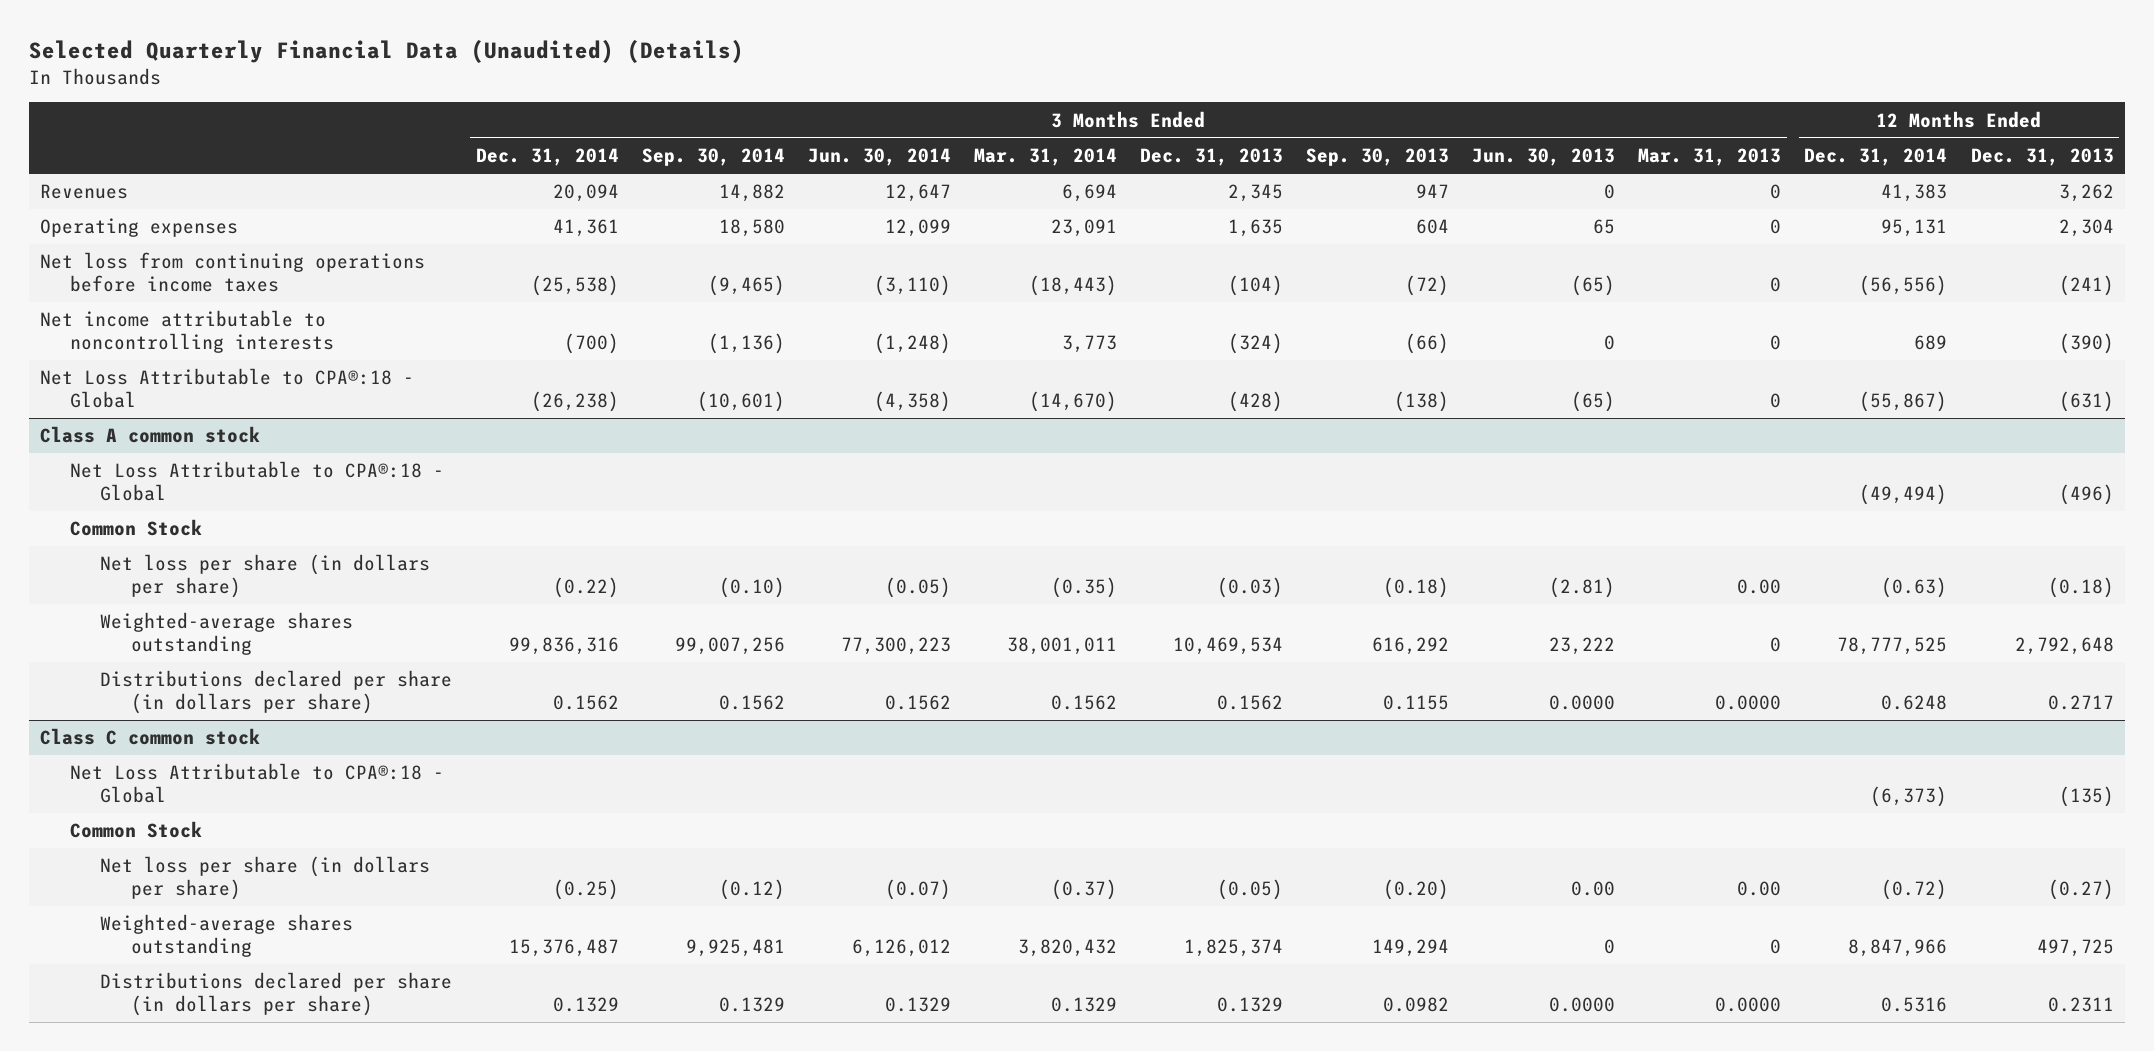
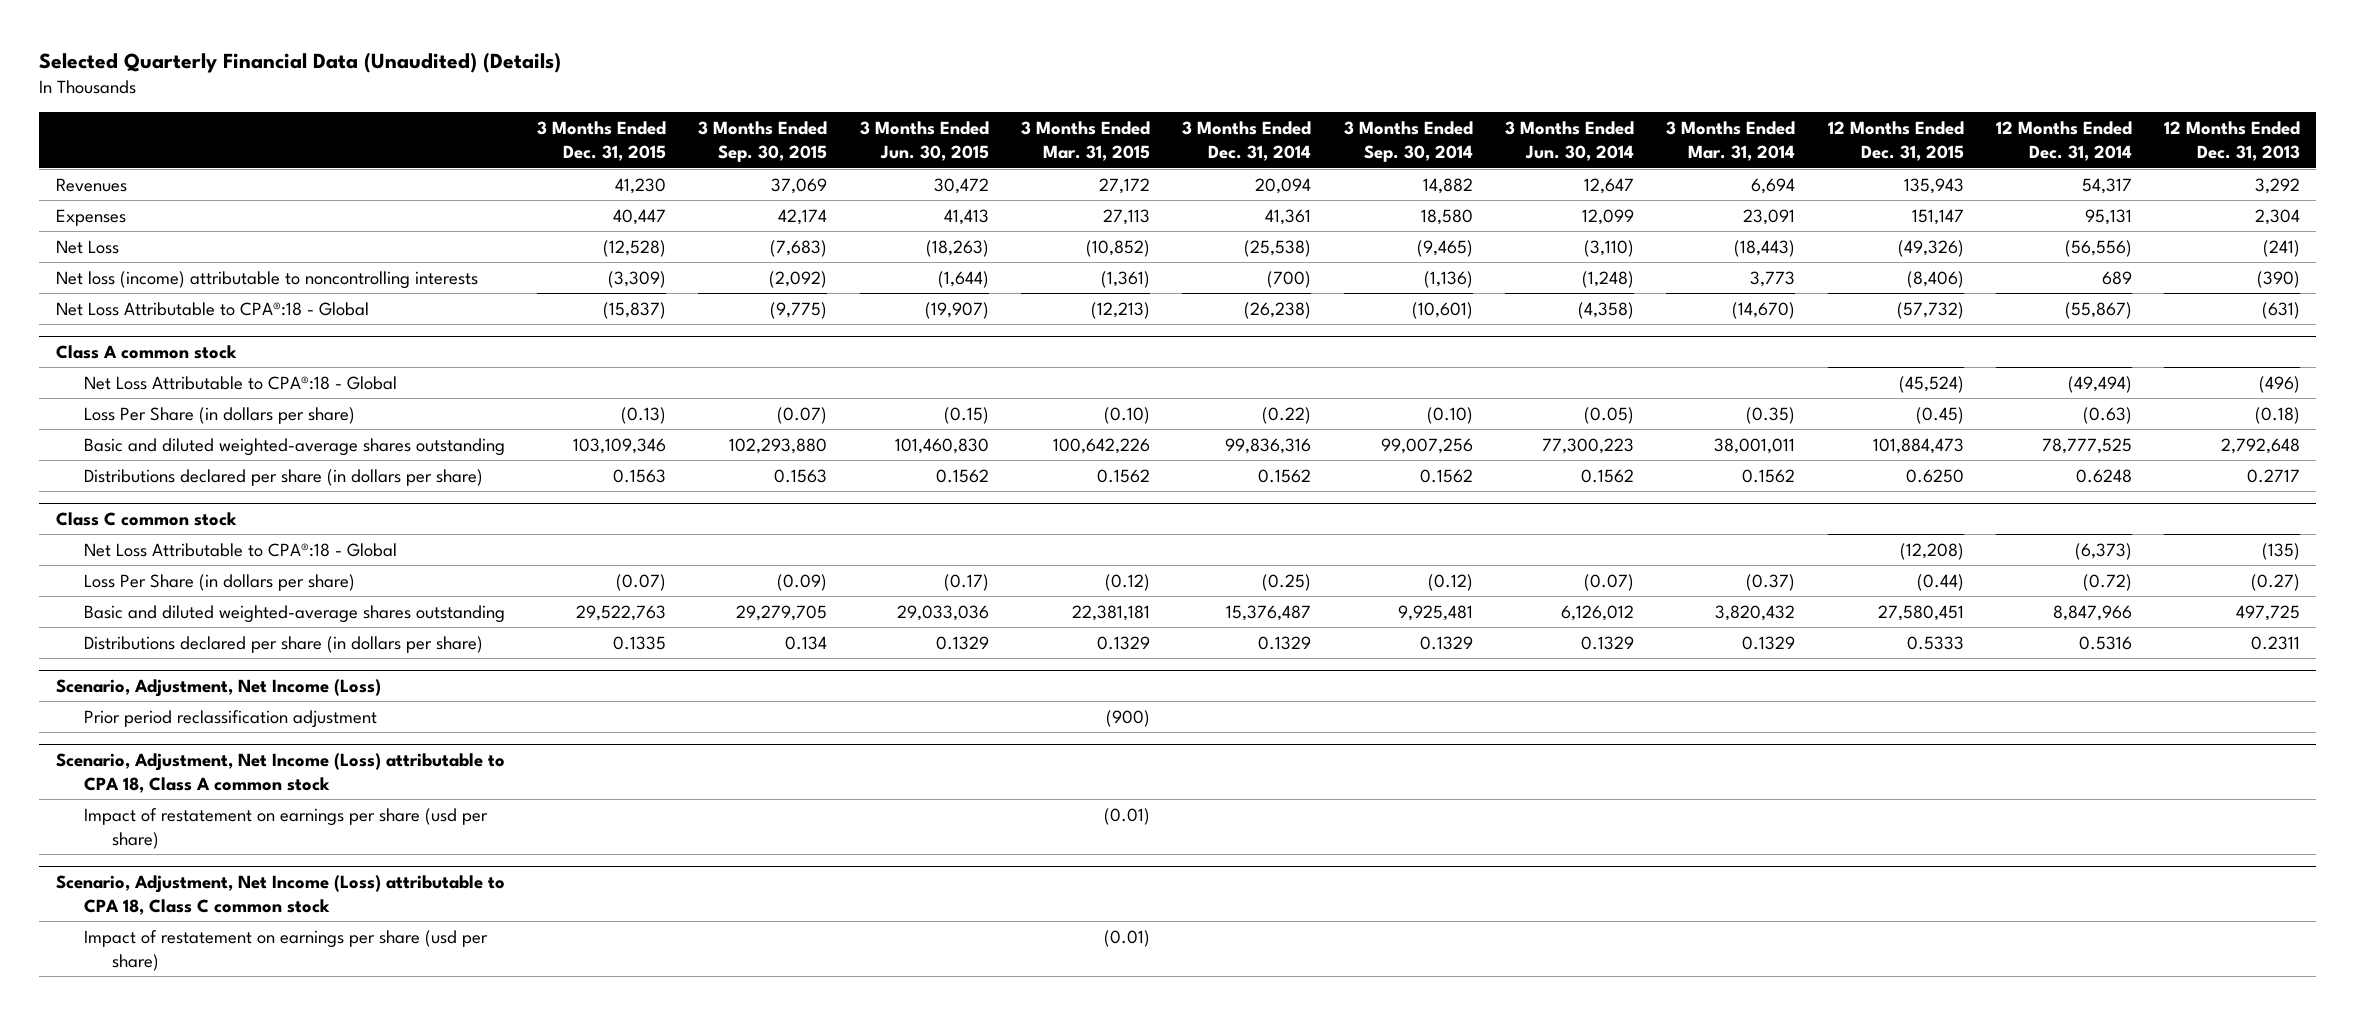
[1139,148,1283,167] Dec. 31, 2013 -> none
[1306,148,1450,167] Sep. 30, 2013 -> none
[1472,148,1616,167] Jun. 30, 2013 -> none
[1638,148,1782,167] Mar. 31, 2013 -> none
none -> [536,120,666,162] 3 Months Ended Dec. 31, 2015
none -> [698,120,828,163] 3 Months Ended Sep. 30, 2015
none -> [859,120,989,162] 3 Months Ended Jun. 30, 2015
none -> [1020,120,1150,162] 3 Months Ended Mar. 31, 2015
none -> [1827,120,1964,162] 12 Months Ended Dec. 31, 2015
[1881,184,1948,203] 41,383 -> [2081,177,2132,194] 54,317
[2058,184,2114,203] 3,262 -> [2255,177,2301,194] 3,292
[40,218,239,238] Operating expenses -> [55,208,126,226] Expenses
[40,252,426,292] Net loss from continuing operations before income taxes -> [55,239,119,254] Net Loss
[40,310,335,353] Net income attributable to noncontrolling interests -> [55,270,478,289] Net loss (income) attributable to noncontrolling interests
[70,519,203,537] Common Stock -> none
[100,554,431,598] Net loss per share (in dollars per share) -> [83,406,355,424] Loss Per Share (in dollars per share)
[100,612,354,655] Weighted-average shares outstanding -> [83,437,505,456] Basic and diluted weighted-average shares outstanding
[70,821,203,839] Common Stock -> none
[100,856,431,900] Net loss per share (in dollars per share) -> [83,573,355,591] Loss Per Share (in dollars per share)
[100,914,354,957] Weighted-average shares outstanding -> [83,604,505,623] Basic and diluted weighted-average shares outstanding
none -> [55,678,381,697] Scenario, Adjustment, Net Income (Loss)
none -> [83,709,377,728] Prior period reclassification adjustment
none -> [55,752,505,794] Scenario, Adjustment, Net Income (Loss) attributable to CPA 18, Class A common stock
none -> [83,807,488,849] Impact of restatement on earnings per share (usd per share)
none -> [55,874,505,916] Scenario, Adjustment, Net Income (Loss) attributable to CPA 18, Class C common stock
none -> [83,929,488,971] Impact of restatement on earnings per share (usd per share)

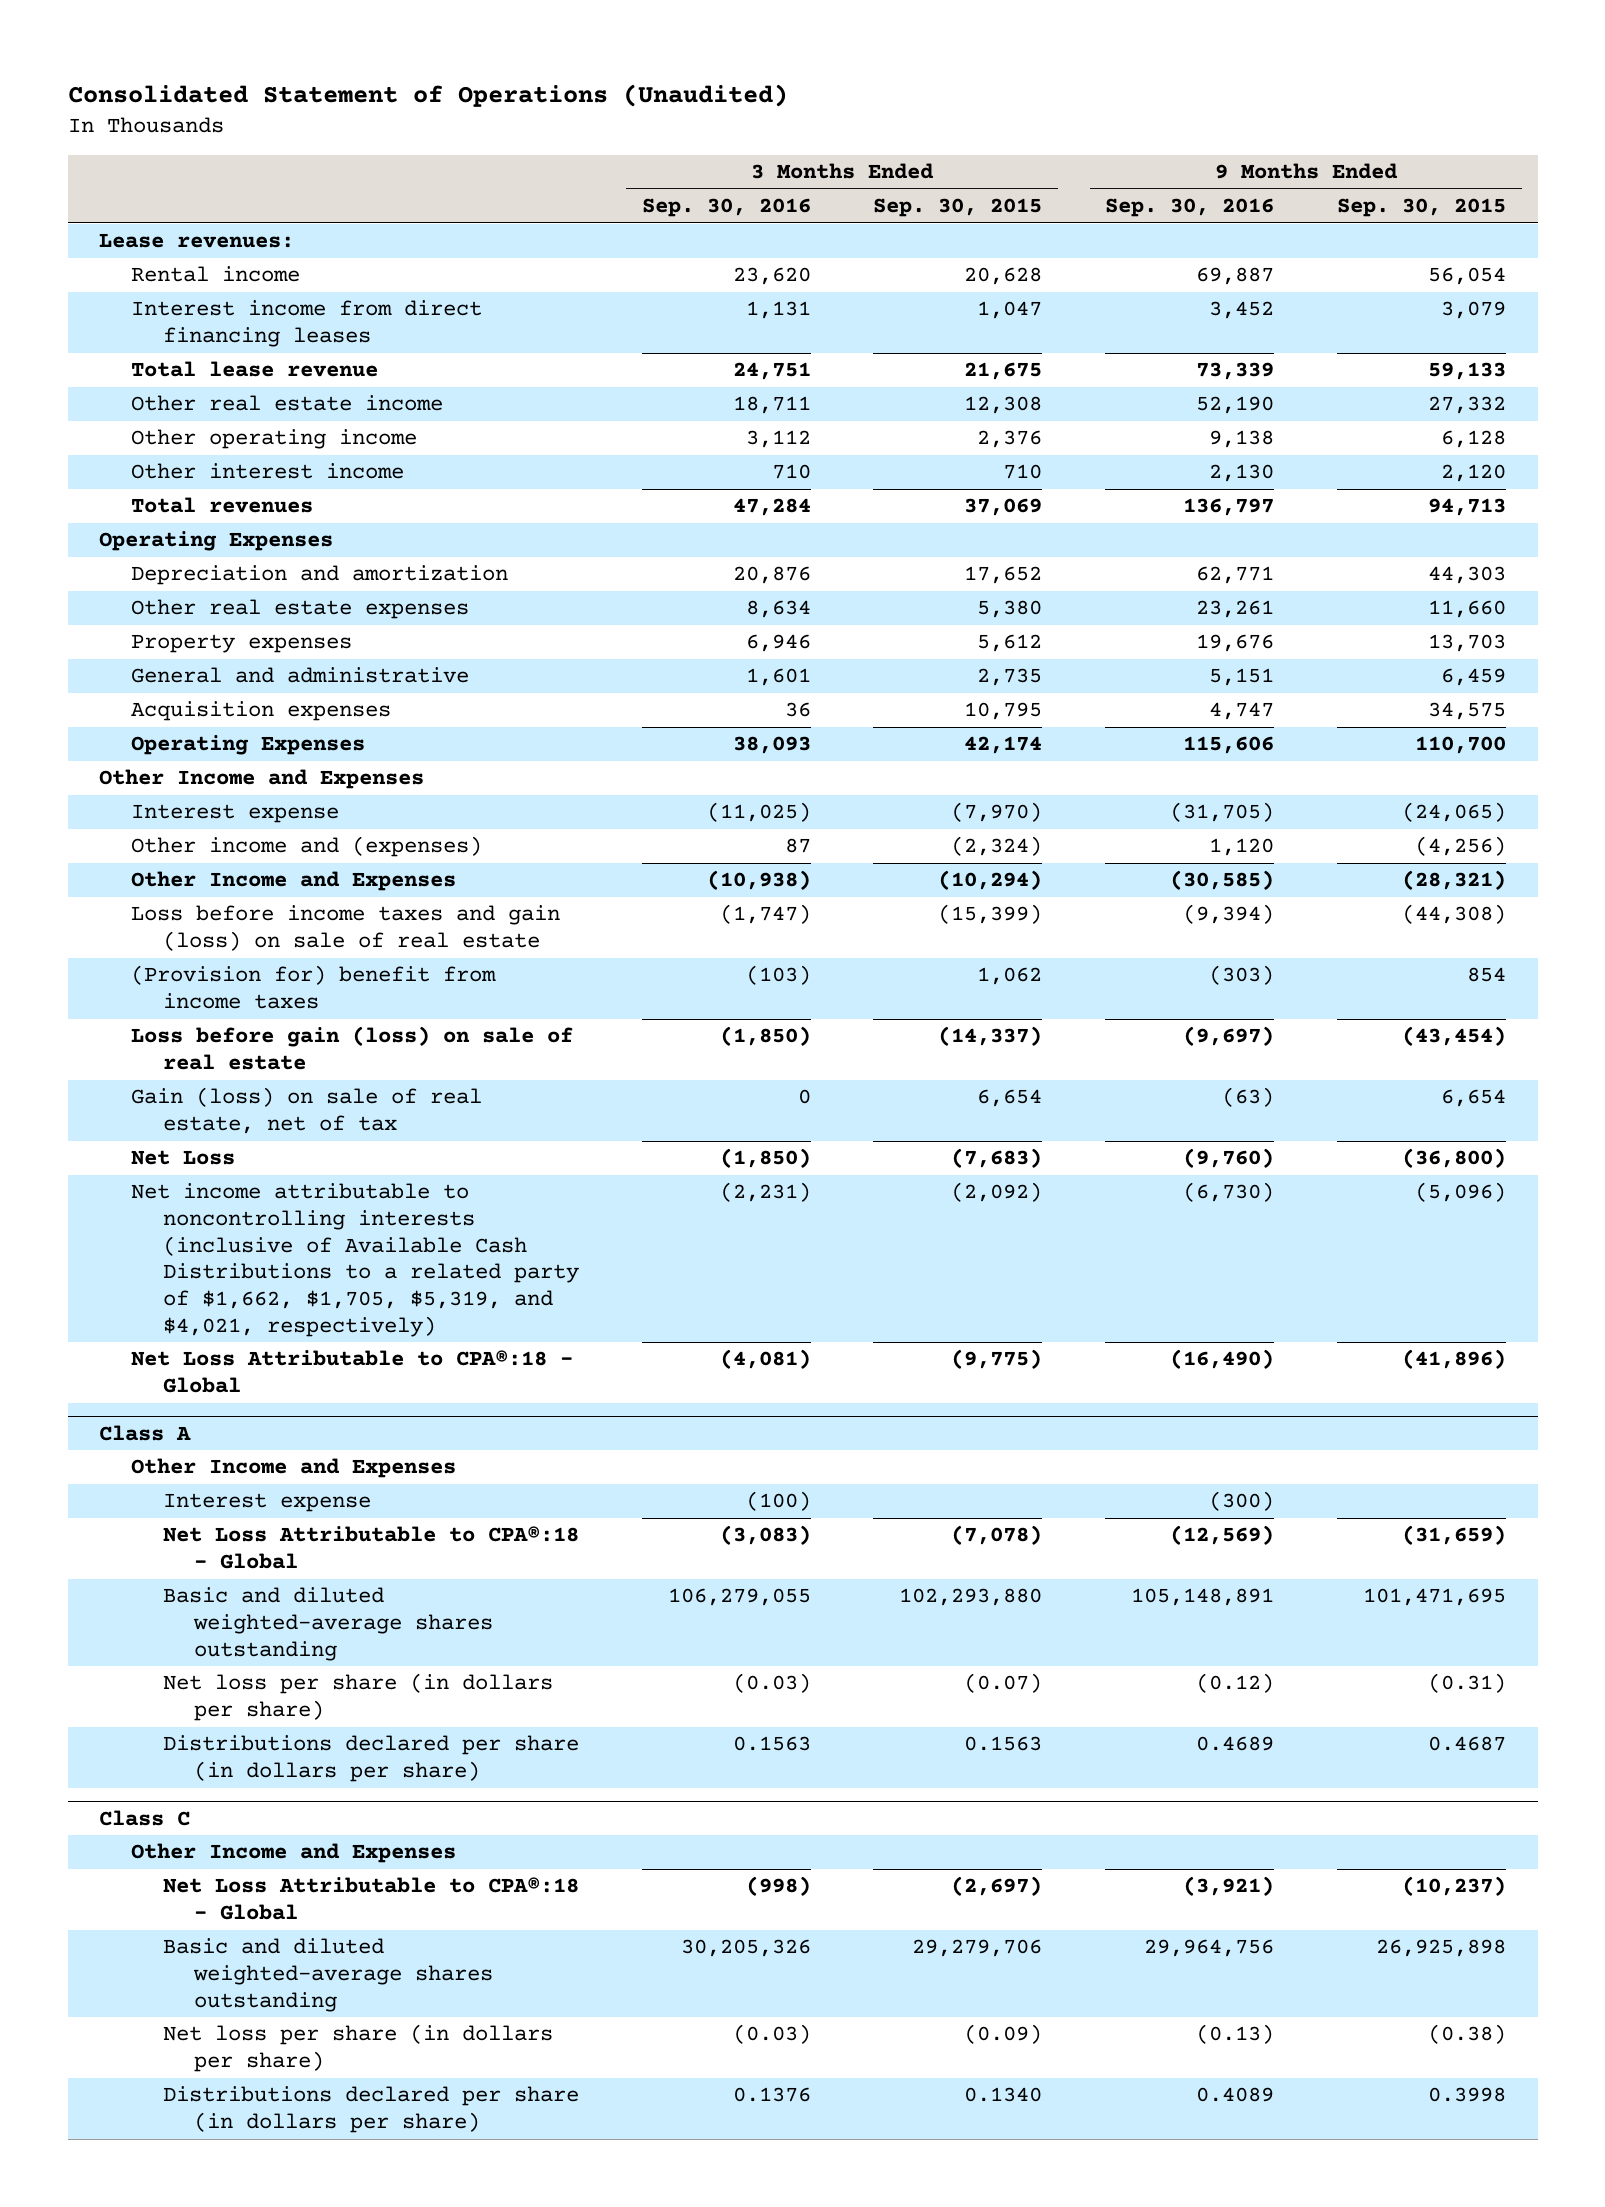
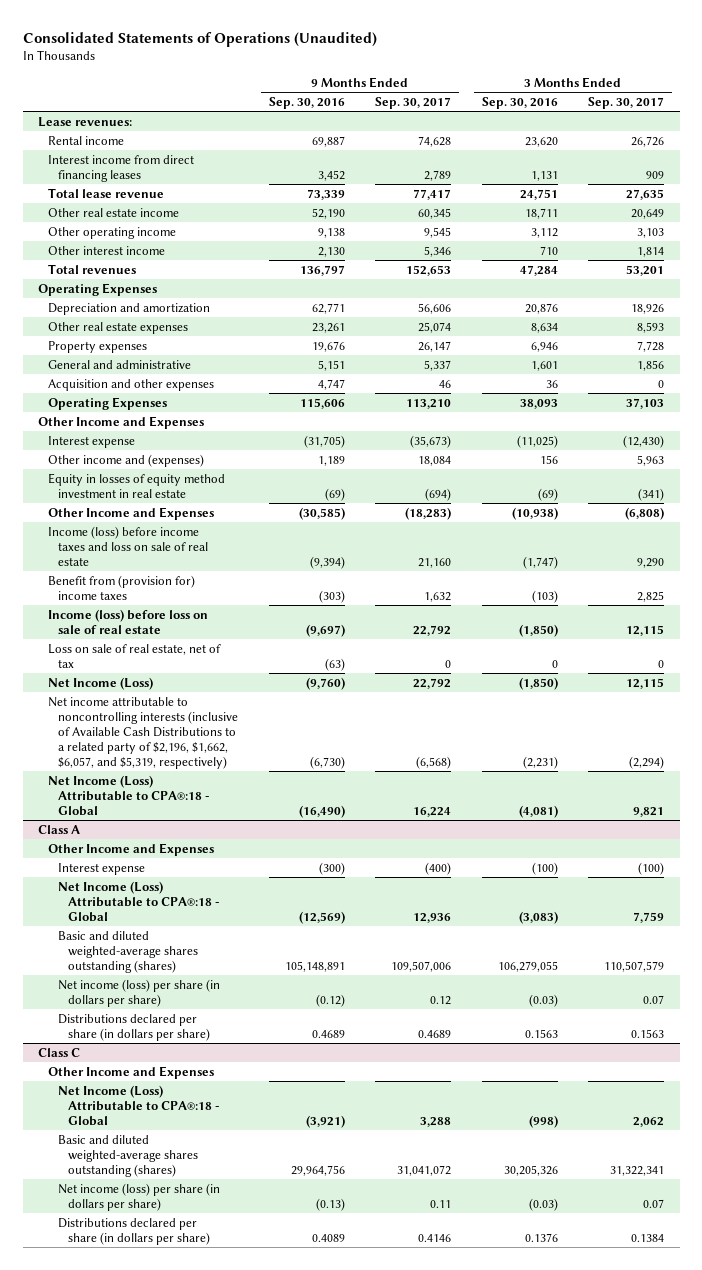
[67,84,788,108] Consolidated Statement of Operations (Unaudited) -> [22,31,377,47] Consolidated Statements of Operations (Unaudited)
[873,198,1043,218] Sep. 30, 2015 -> none
[1337,198,1507,218] Sep. 30, 2015 -> none
none -> [375,96,452,109] Sep. 30, 2017
none -> [588,96,665,109] Sep. 30, 2017
[130,701,391,722] Acquisition expenses -> [48,378,215,391] Acquisition and other expenses
[784,838,811,854] 87 -> [539,454,558,464] 156
[1209,838,1275,857] 1,120 -> [317,455,345,466] 1,189
none -> [48,472,226,498] Equity in losses of equity method investment in real estate
[130,905,560,952] Loss before income taxes and gain (loss) on sale of real estate -> [48,525,209,566] Income (loss) before income taxes and loss on sale of real estate
[130,965,496,1010] (Provision for) benefit from income taxes -> [48,574,196,600] Benefit from (provision for) income taxes
[130,1026,573,1071] Loss before gain (loss) on sale of real estate -> [48,608,209,634] Income (loss) before loss on sale of real estate
[130,1087,482,1135] Gain (loss) on sale of real estate, net of tax -> [48,643,222,668] Loss on sale of real estate, net of tax
[130,1150,235,1166] Net Loss -> [48,676,154,690] Net Income (Loss)
[130,1183,579,1337] Net income attributable to noncontrolling interests (inclusive of Available Cash Distributions to a related party of $1,662, $1,705, $5,319, and $4,021, respectively) -> [48,696,239,769] Net income attributable to noncontrolling interests (inclusive of Available Cash Distributions to a related party of $2,196, $1,662, $6,057, and $5,319, respectively)
[130,1350,573,1394] Net Loss Attributable to CPA®:18 - Global -> [48,774,210,816] Net Income (Loss) Attributable to CPA®:18 - Global
[162,1526,579,1570] Net Loss Attributable to CPA®:18 - Global -> [58,880,219,922] Net Income (Loss) Attributable to CPA®:18 - Global
[162,1587,494,1661] Basic and diluted weighted-average shares outstanding -> [58,930,198,973] Basic and diluted weighted-average shares outstanding (shares)
[162,1673,553,1722] Net loss per share (in dollars per share) -> [58,978,221,1007] Net income (loss) per share (in dollars per share)
[162,1877,579,1921] Net Loss Attributable to CPA®:18 - Global -> [58,1084,219,1126] Net Income (Loss) Attributable to CPA®:18 - Global
[162,1938,494,2012] Basic and diluted weighted-average shares outstanding -> [58,1134,198,1177] Basic and diluted weighted-average shares outstanding (shares)
[162,2024,553,2073] Net loss per share (in dollars per share) -> [58,1182,221,1211] Net income (loss) per share (in dollars per share)

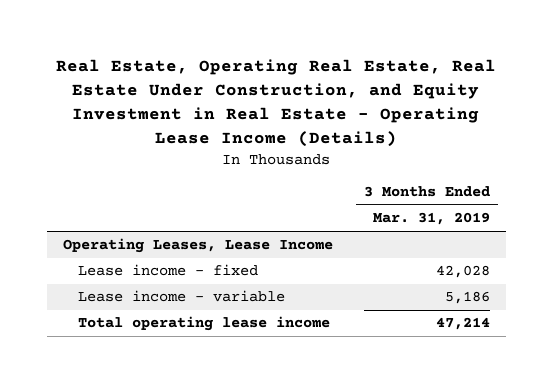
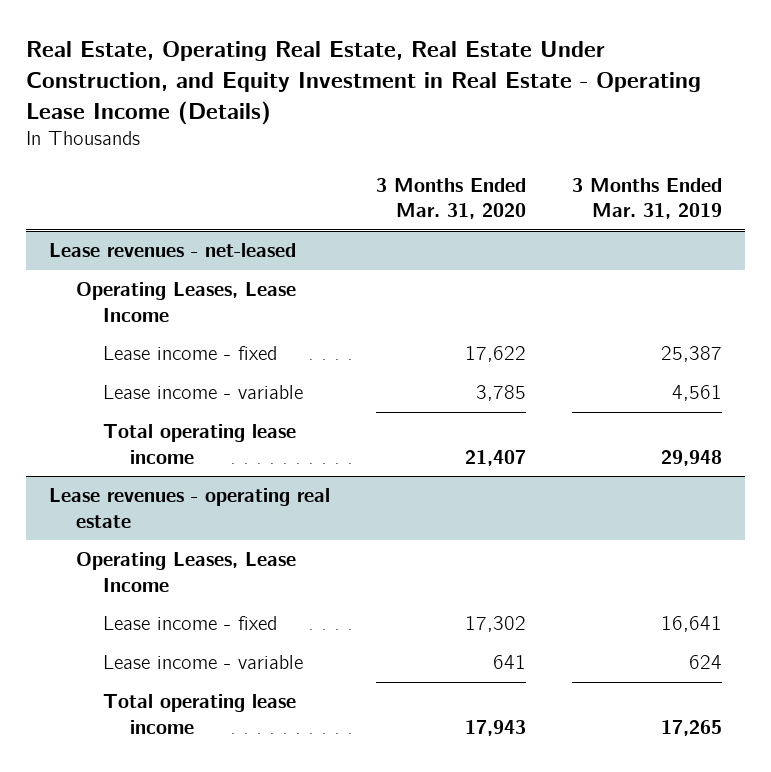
none -> [375,177,526,220] 3 Months Ended Mar. 31, 2020
none -> [48,243,296,258] Lease revenues - net-leased
[436,265,491,279] 42,028 -> [660,346,722,363] 25,387
[445,291,491,305] 5,186 -> [671,385,722,402] 4,561
[436,317,491,331] 47,214 -> [660,449,722,466] 29,948
none -> [48,488,330,528] Lease revenues - operating real estate
none -> [75,552,296,592] Operating Leases, Lease Income
none -> [102,616,277,631] Lease income - fixed
none -> [102,655,303,670] Lease income - variable
none -> [102,694,296,734] Total operating lease income

